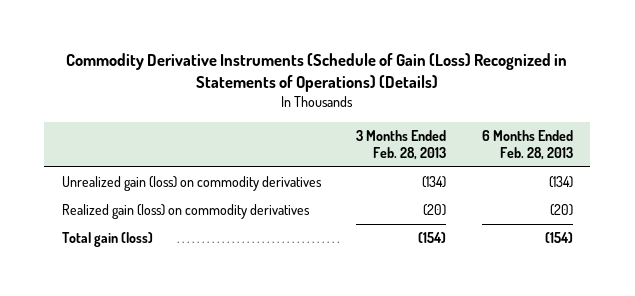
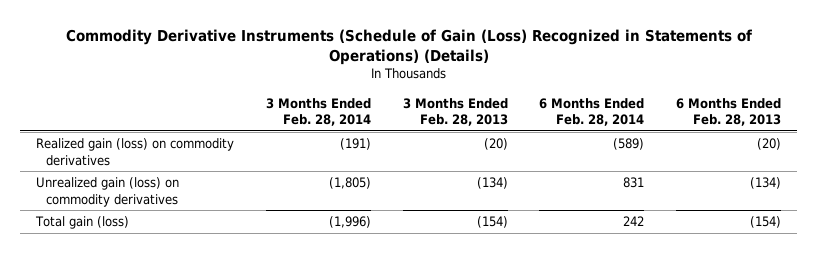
none -> [265,97,371,127] 3 Months Ended Feb. 28, 2014
none -> [539,97,645,127] 6 Months Ended Feb. 28, 2014
[61,175,322,191] Unrealized gain (loss) on commodity derivatives -> [36,177,180,207] Unrealized gain (loss) on commodity derivatives

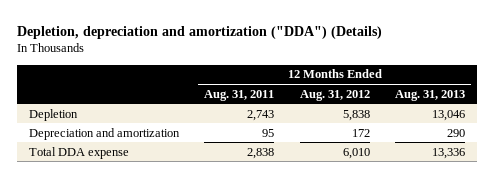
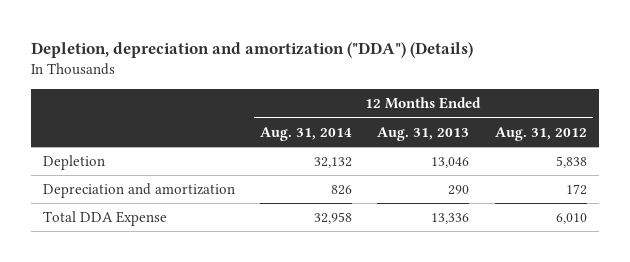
[204,89,275,101] Aug. 31, 2011 -> none
none -> [260,126,353,141] Aug. 31, 2014
[29,146,130,159] Total DDA expense -> [43,211,168,227] Total DDA Expense

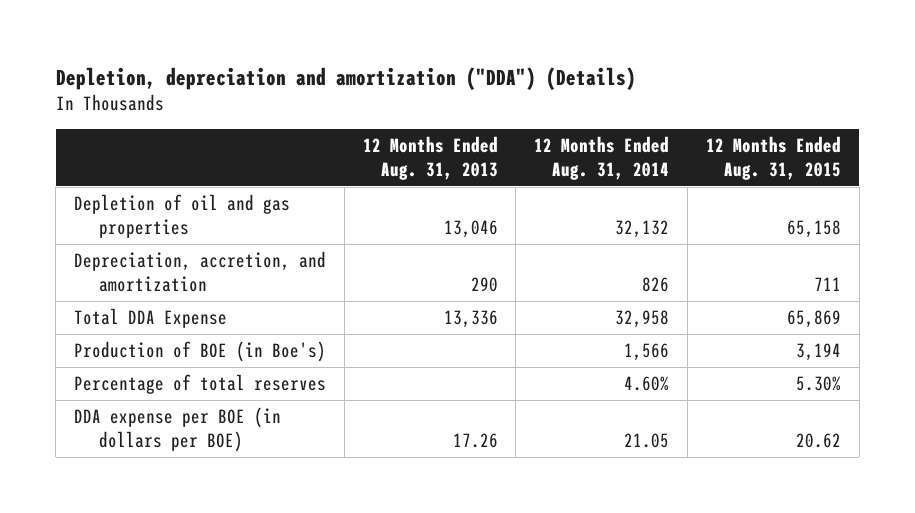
[494,126,587,141] Aug. 31, 2012 -> none
none -> [705,135,841,180] 12 Months Ended Aug. 31, 2015
[43,155,106,171] Depletion -> [73,193,290,238] Depletion of oil and gas properties
[43,183,236,199] Depreciation and amortization -> [73,250,326,292] Depreciation, accretion, and amortization
none -> [73,340,326,362] Production of BOE (in Boe's)
none -> [73,373,326,394] Percentage of total reserves
none -> [73,406,281,452] DDA expense per BOE (in dollars per BOE)

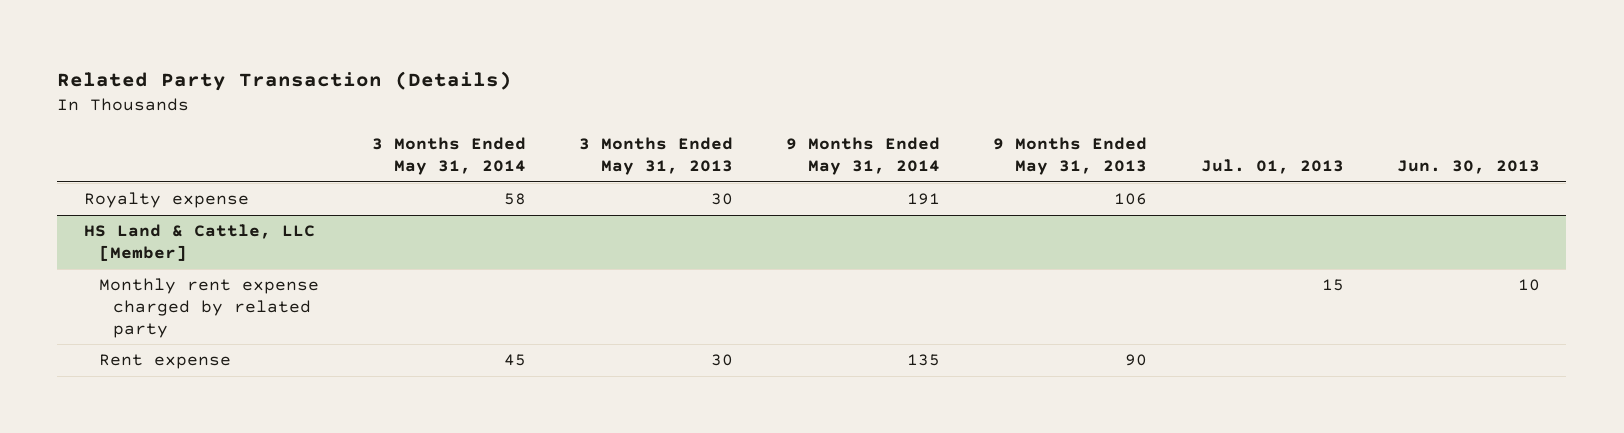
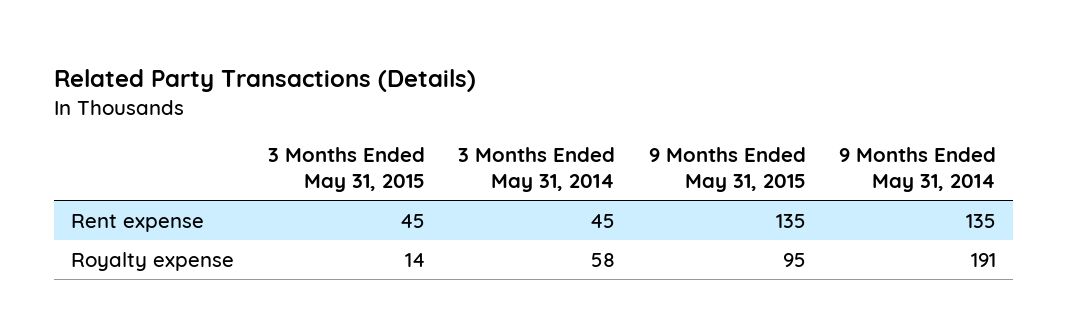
[57,70,513,91] Related Party Transaction (Details) -> [54,68,477,92] Related Party Transactions (Details)
[578,137,733,176] 3 Months Ended May 31, 2013 -> none
[993,137,1148,176] 9 Months Ended May 31, 2013 -> none
[1200,159,1344,175] Jul. 01, 2013 -> none
[1396,160,1540,175] Jun. 30, 2013 -> none
none -> [267,147,425,193] 3 Months Ended May 31, 2015
none -> [648,147,806,193] 9 Months Ended May 31, 2015
[84,224,316,262] HS Land & Cattle, LLC [Member] -> none
[98,278,319,338] Monthly rent expense charged by related party -> none
[84,192,250,209] Royalty expense -> [71,251,235,271] Royalty expense

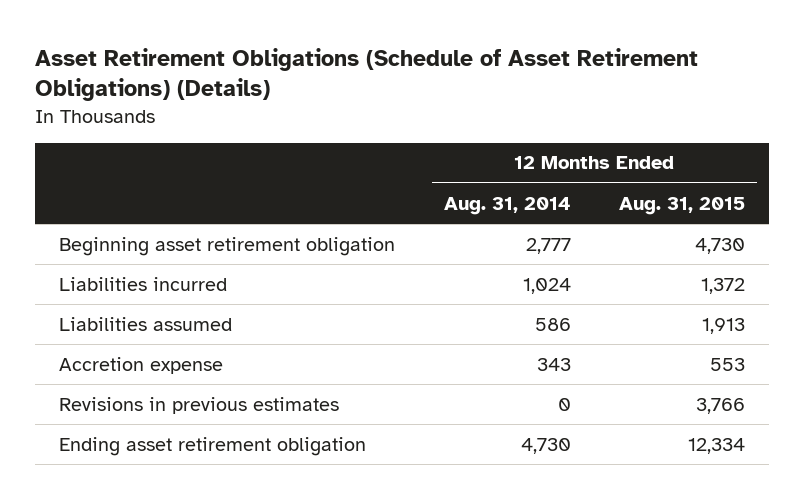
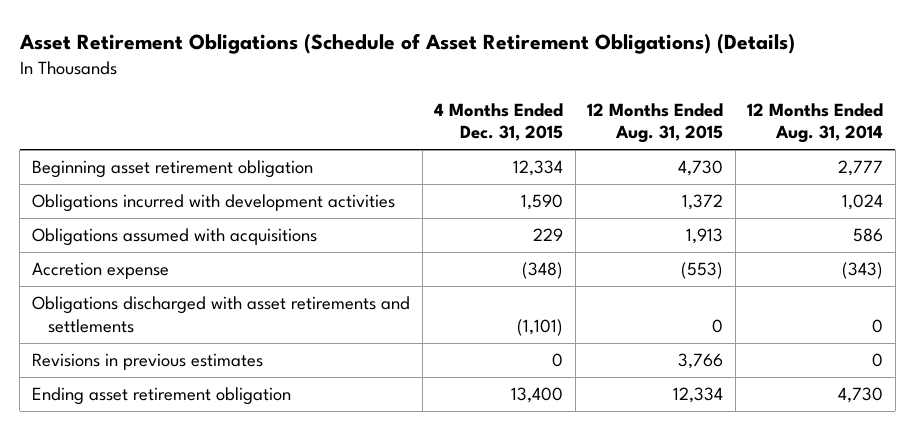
none -> [434,102,564,142] 4 Months Ended Dec. 31, 2015
[59,276,228,291] Liabilities incurred -> [32,194,396,213] Obligations incurred with development activities
[59,316,233,331] Liabilities assumed -> [32,228,318,247] Obligations assumed with acquisitions
[536,357,571,371] 343 -> [842,262,884,280] (343)
[709,357,745,371] 553 -> [681,262,724,280] (553)
none -> [32,296,411,333] Obligations discharged with asset retirements and settlements

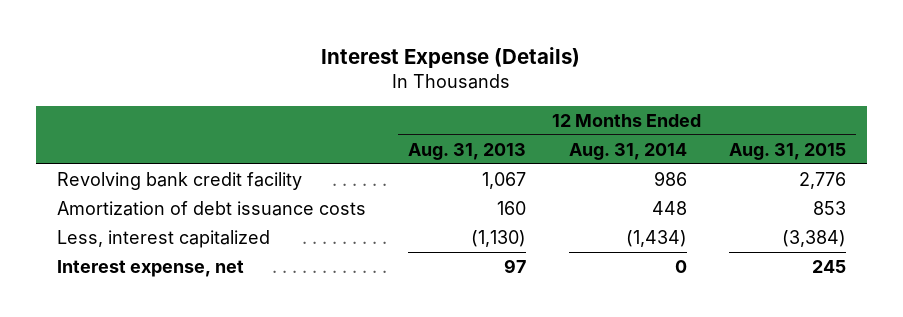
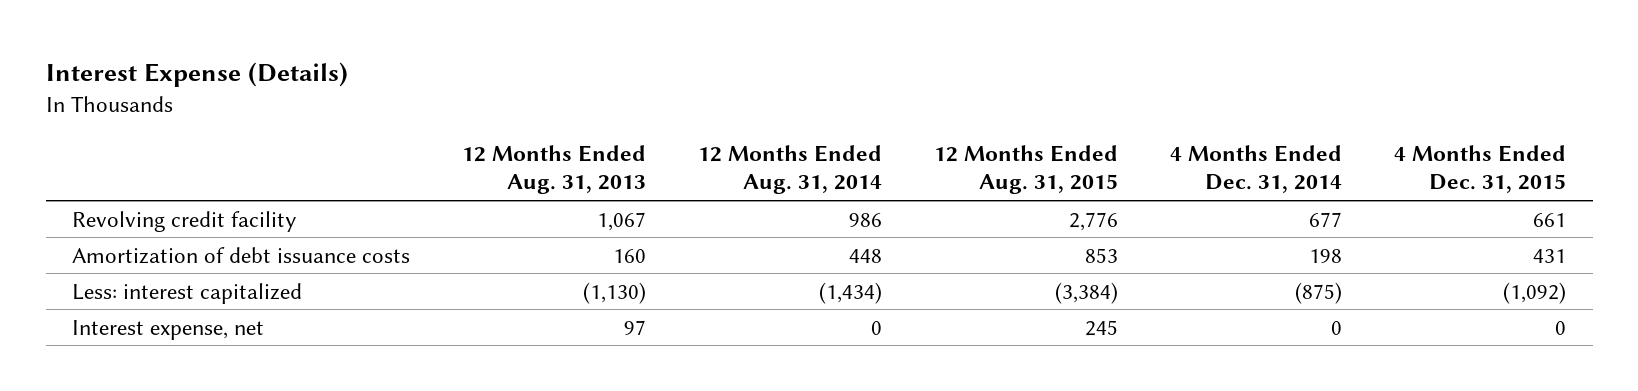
none -> [1170,144,1343,194] 4 Months Ended Dec. 31, 2014
none -> [1394,144,1567,194] 4 Months Ended Dec. 31, 2015
[57,171,303,190] Revolving bank credit facility -> [72,210,298,232] Revolving credit facility
[57,229,271,248] Less, interest capitalized -> [72,282,303,304] Less: interest capitalized

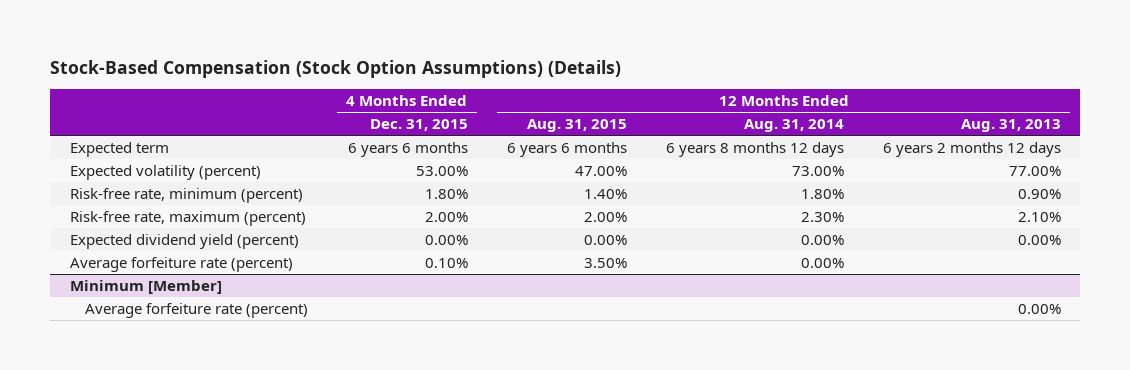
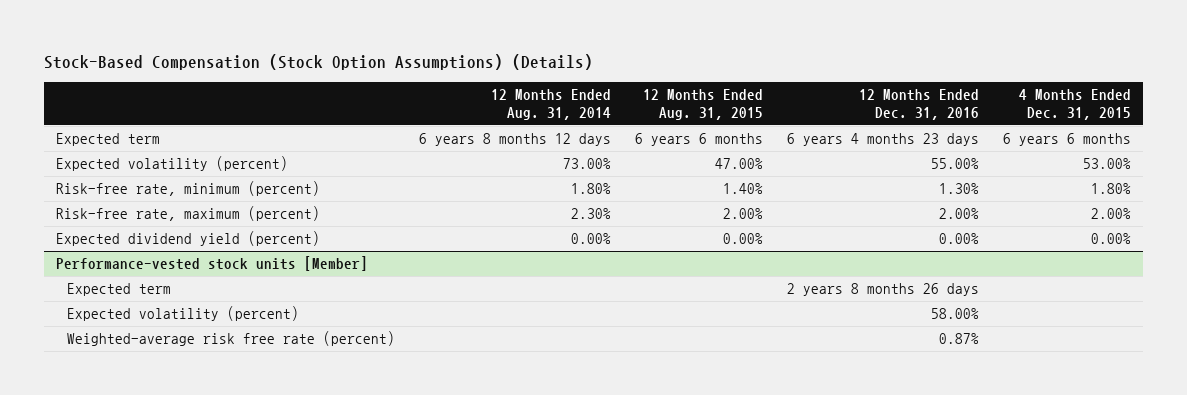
[960,119,1061,133] Aug. 31, 2013 -> none
none -> [858,88,979,121] 12 Months Ended Dec. 31, 2016
[69,257,293,273] Average forfeiture rate (percent) -> none
[69,280,222,295] Minimum [Member] -> none
[84,303,308,319] Average forfeiture rate (percent) -> none
none -> [55,256,368,272] Performance-vested stock units [Member]
none -> [67,283,172,297] Expected term
none -> [67,306,300,322] Expected volatility (percent)
none -> [67,331,396,347] Weighted-average risk free rate (percent)

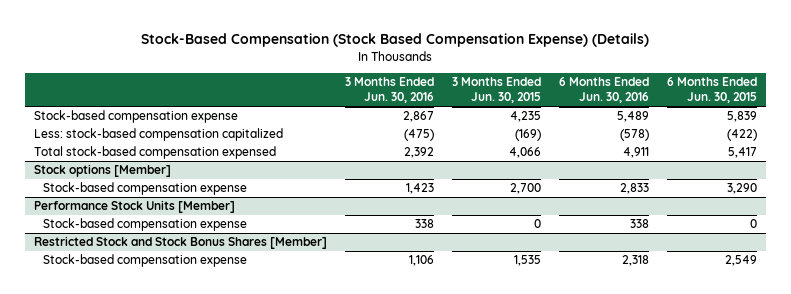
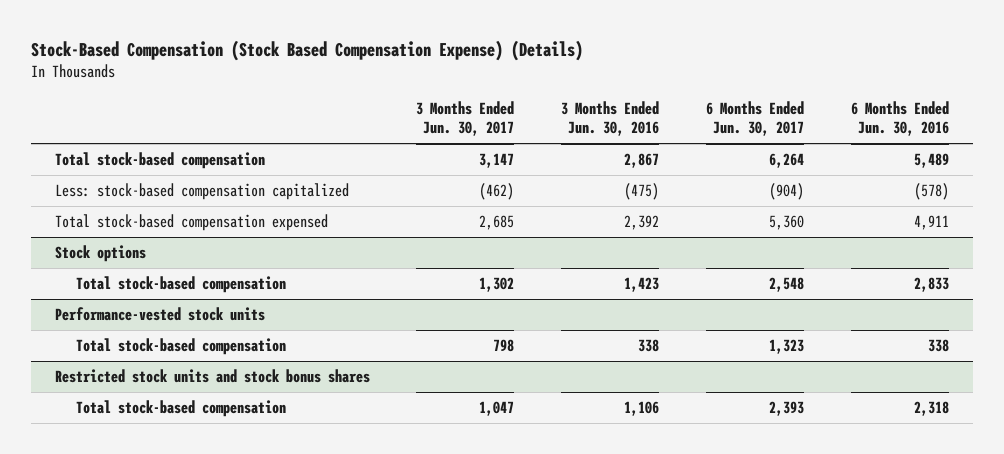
[451,77,541,104] 3 Months Ended Jun. 30, 2015 -> none
[666,77,757,104] 6 Months Ended Jun. 30, 2015 -> none
none -> [416,101,515,137] 3 Months Ended Jun. 30, 2017
none -> [706,101,805,137] 6 Months Ended Jun. 30, 2017
[34,110,239,124] Stock-based compensation expense -> [54,152,265,170] Total stock-based compensation
[34,164,172,178] Stock options [Member] -> [54,245,146,263] Stock options
[42,182,247,196] Stock-based compensation expense -> [75,276,286,294] Total stock-based compensation
[34,200,236,214] Performance Stock Units [Member] -> [54,307,265,322] Performance-vested stock units
[42,218,247,232] Stock-based compensation expense -> [75,338,286,356] Total stock-based compensation
[34,236,328,250] Restricted Stock and Stock Bonus Shares [Member] -> [54,369,370,384] Restricted stock units and stock bonus shares
[42,254,247,268] Stock-based compensation expense -> [75,400,286,418] Total stock-based compensation

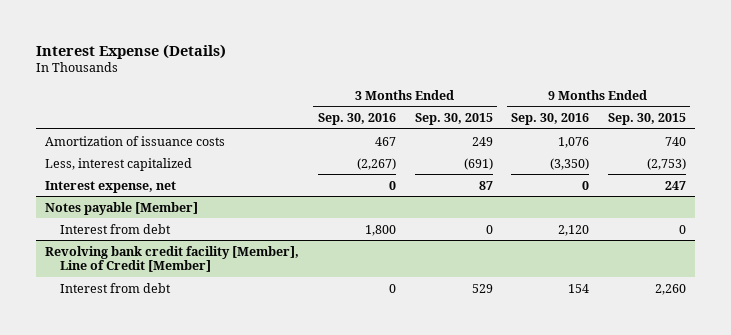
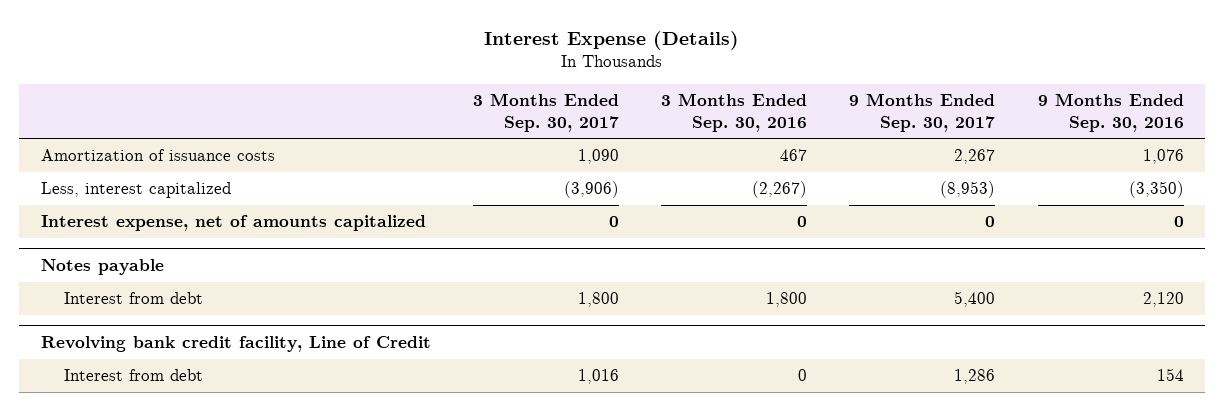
[414,113,493,126] Sep. 30, 2015 -> none
[607,113,686,126] Sep. 30, 2015 -> none
none -> [472,93,619,132] 3 Months Ended Sep. 30, 2017
none -> [849,93,996,132] 9 Months Ended Sep. 30, 2017
[45,180,177,193] Interest expense, net -> [40,215,426,232] Interest expense, net of amounts capitalized
[45,201,199,215] Notes payable [Member] -> [40,258,164,275] Notes payable
[45,245,300,273] Revolving bank credit facility [Member], Line of Credit [Member] -> [40,335,431,352] Revolving bank credit facility, Line of Credit

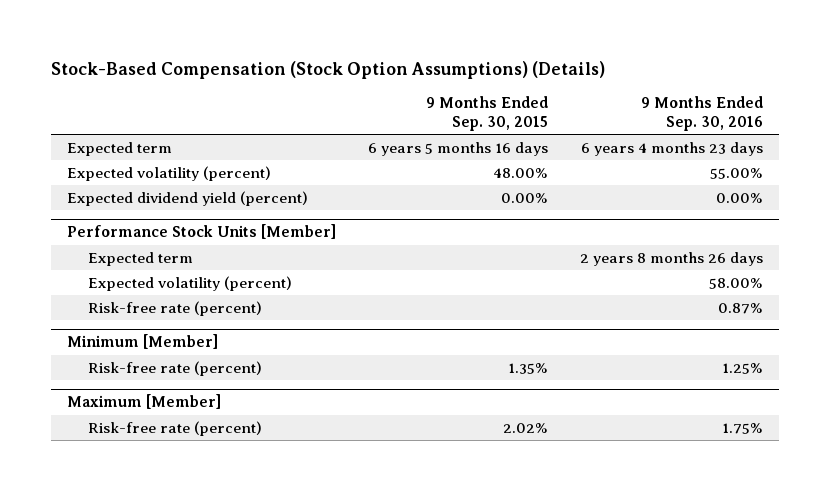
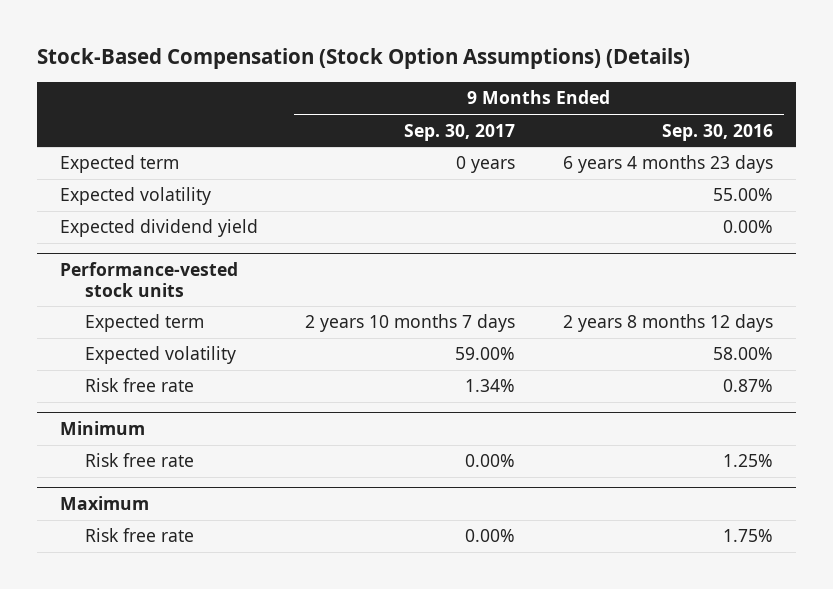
[425,95,548,131] 9 Months Ended Sep. 30, 2015 -> none
none -> [404,123,516,141] Sep. 30, 2017
[66,165,271,181] Expected volatility (percent) -> [60,187,212,206] Expected volatility
[66,190,308,206] Expected dividend yield (percent) -> [60,219,259,238] Expected dividend yield
[66,224,336,240] Performance Stock Units [Member] -> [60,261,239,297] Performance-vested stock units
[579,251,763,266] 2 years 8 months 26 days -> [562,314,773,333] 2 years 8 months 12 days
[88,275,293,291] Expected volatility (percent) -> [85,346,237,365] Expected volatility
[88,300,263,316] Risk-free rate (percent) -> [85,378,195,393] Risk free rate
[66,334,218,350] Minimum [Member] -> [60,420,146,435] Minimum
[88,360,263,376] Risk-free rate (percent) -> [85,453,195,468] Risk free rate
[66,394,221,410] Maximum [Member] -> [60,495,150,510] Maximum
[88,420,263,436] Risk-free rate (percent) -> [85,528,195,543] Risk free rate

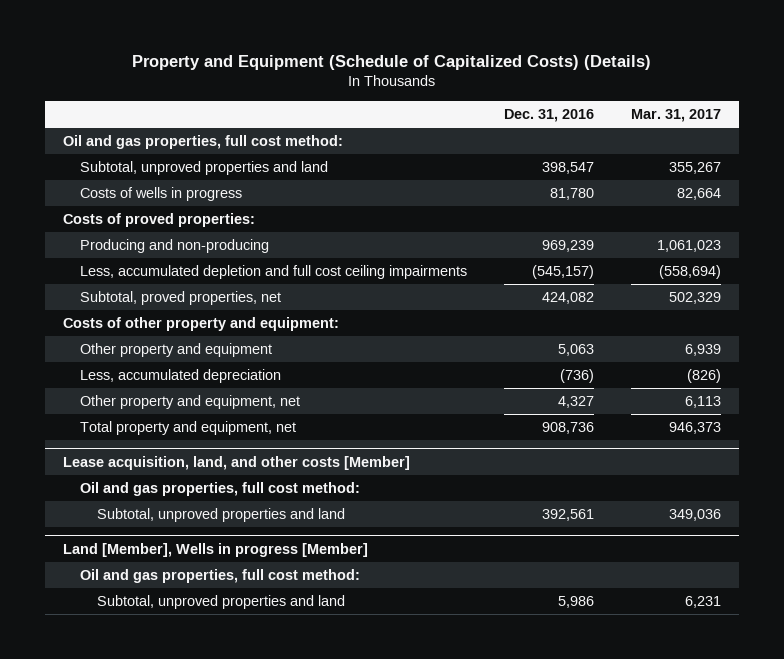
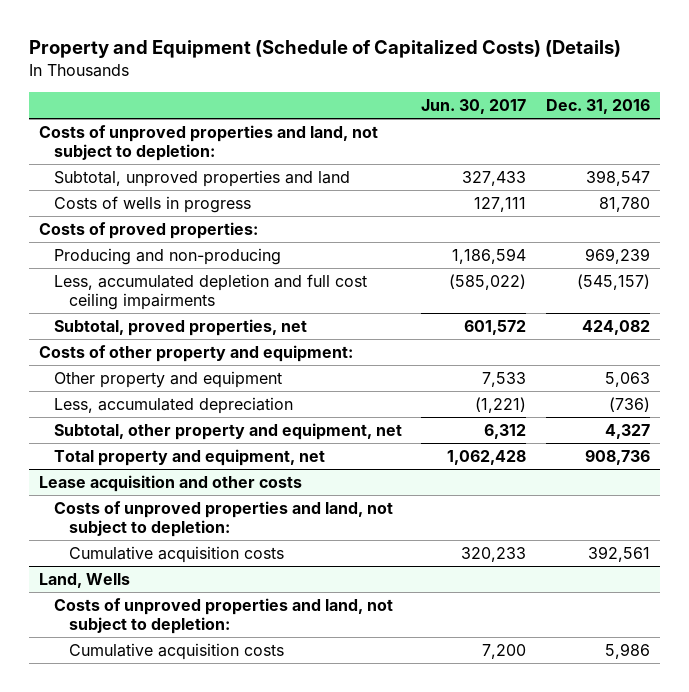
[630,108,721,122] Mar. 31, 2017 -> none
none -> [421,99,527,115] Jun. 30, 2017
[63,135,344,150] Oil and gas properties, full cost method: -> none
none -> [38,125,378,161] Costs of unproved properties and land, not subject to depletion:
[80,395,301,410] Other property and equipment, net -> [53,423,402,441] Subtotal, other property and equipment, net
[80,482,361,497] Oil and gas properties, full cost method: -> none
[63,542,369,557] Land [Member], Wells in progress [Member] -> none
[80,569,361,584] Oil and gas properties, full cost method: -> none
[63,455,411,470] Lease acquisition, land, and other costs [Member] -> [38,475,302,493] Lease acquisition and other costs
none -> [53,501,393,537] Costs of unproved properties and land, not subject to depletion:
[97,508,346,523] Subtotal, unproved properties and land -> [69,546,285,564] Cumulative acquisition costs
none -> [38,573,130,589] Land, Wells
none -> [53,598,393,634] Costs of unproved properties and land, not subject to depletion:
[97,595,346,610] Subtotal, unproved properties and land -> [69,643,285,661] Cumulative acquisition costs

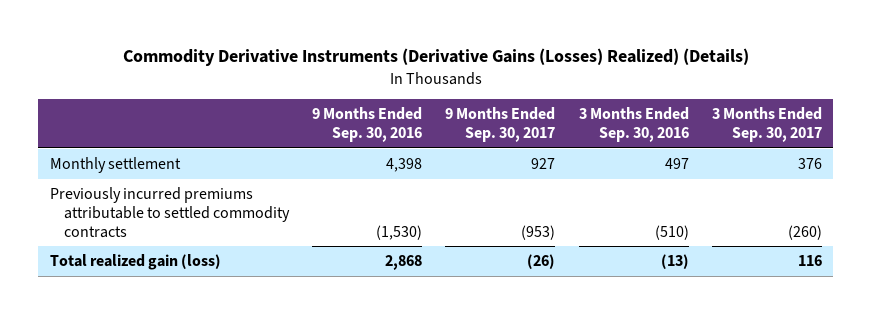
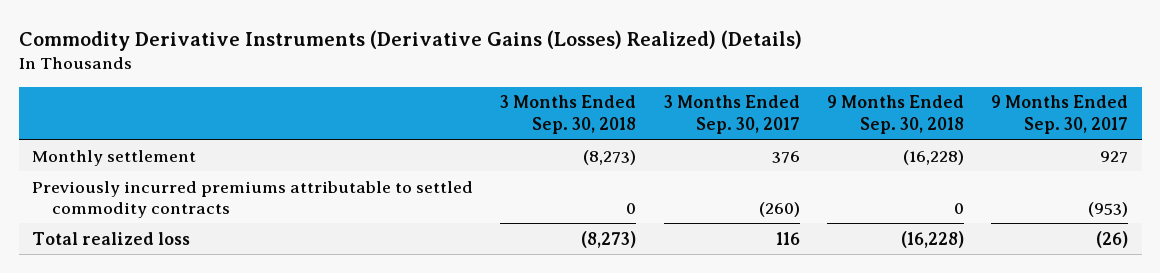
[312,107,423,143] 9 Months Ended Sep. 30, 2016 -> none
[578,107,689,143] 3 Months Ended Sep. 30, 2016 -> none
none -> [500,95,637,134] 3 Months Ended Sep. 30, 2018
none -> [826,95,964,134] 9 Months Ended Sep. 30, 2018
[49,253,221,270] Total realized gain (loss) -> [32,231,191,245] Total realized loss

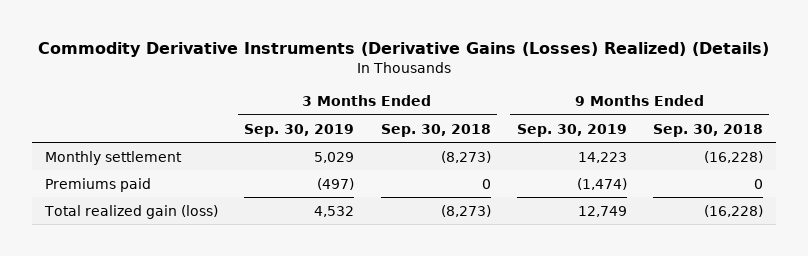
[663,95,800,134] 3 Months Ended Sep. 30, 2017 -> none
[990,95,1128,134] 9 Months Ended Sep. 30, 2017 -> none
none -> [244,123,355,137] Sep. 30, 2019
none -> [516,123,627,137] Sep. 30, 2019
[32,180,474,218] Previously incurred premiums attributable to settled commodity contracts -> none
none -> [45,177,152,192] Premiums paid
[32,231,191,245] Total realized loss -> [44,204,219,219] Total realized gain (loss)

